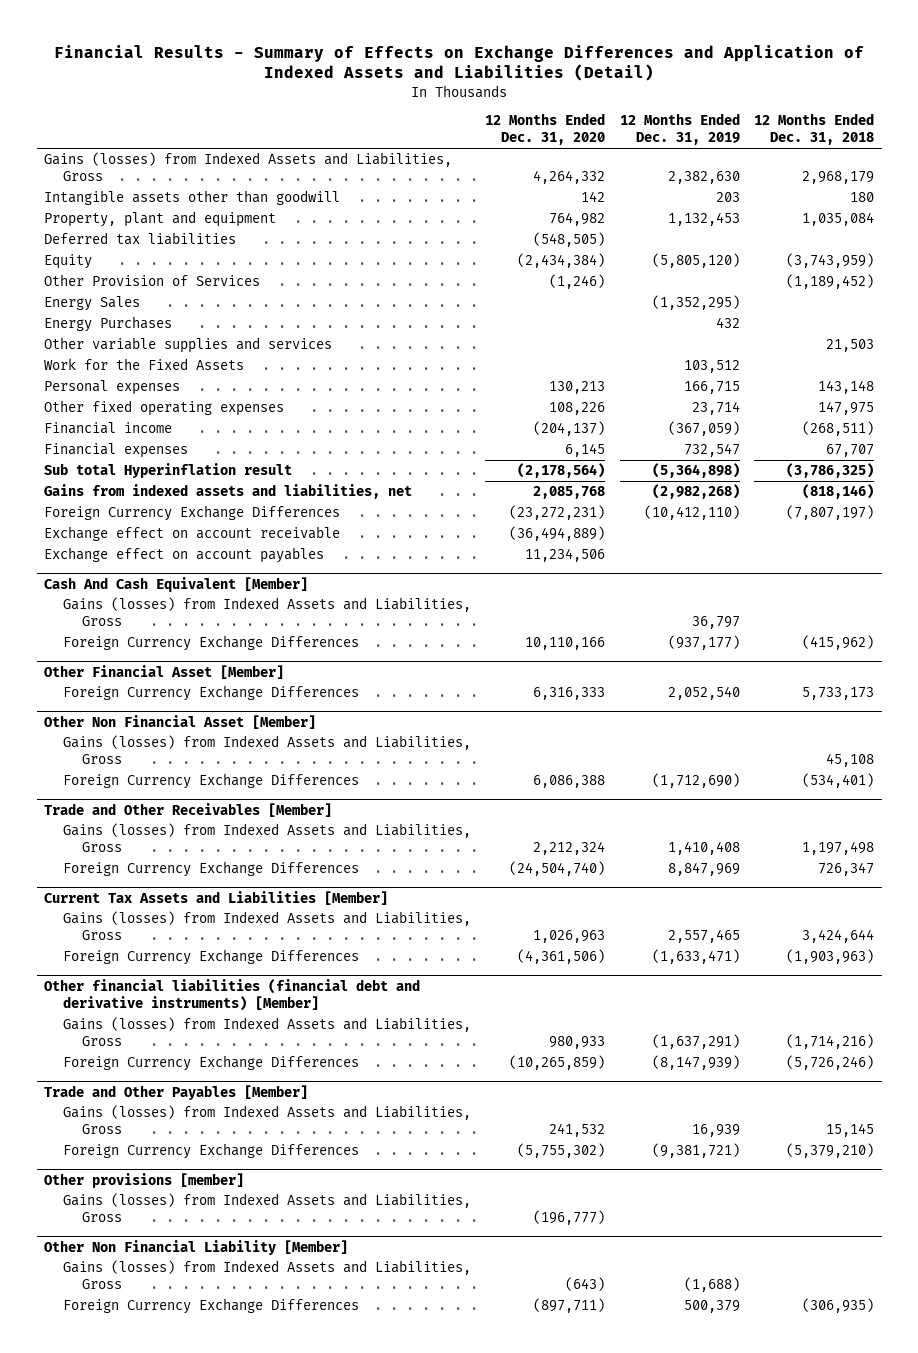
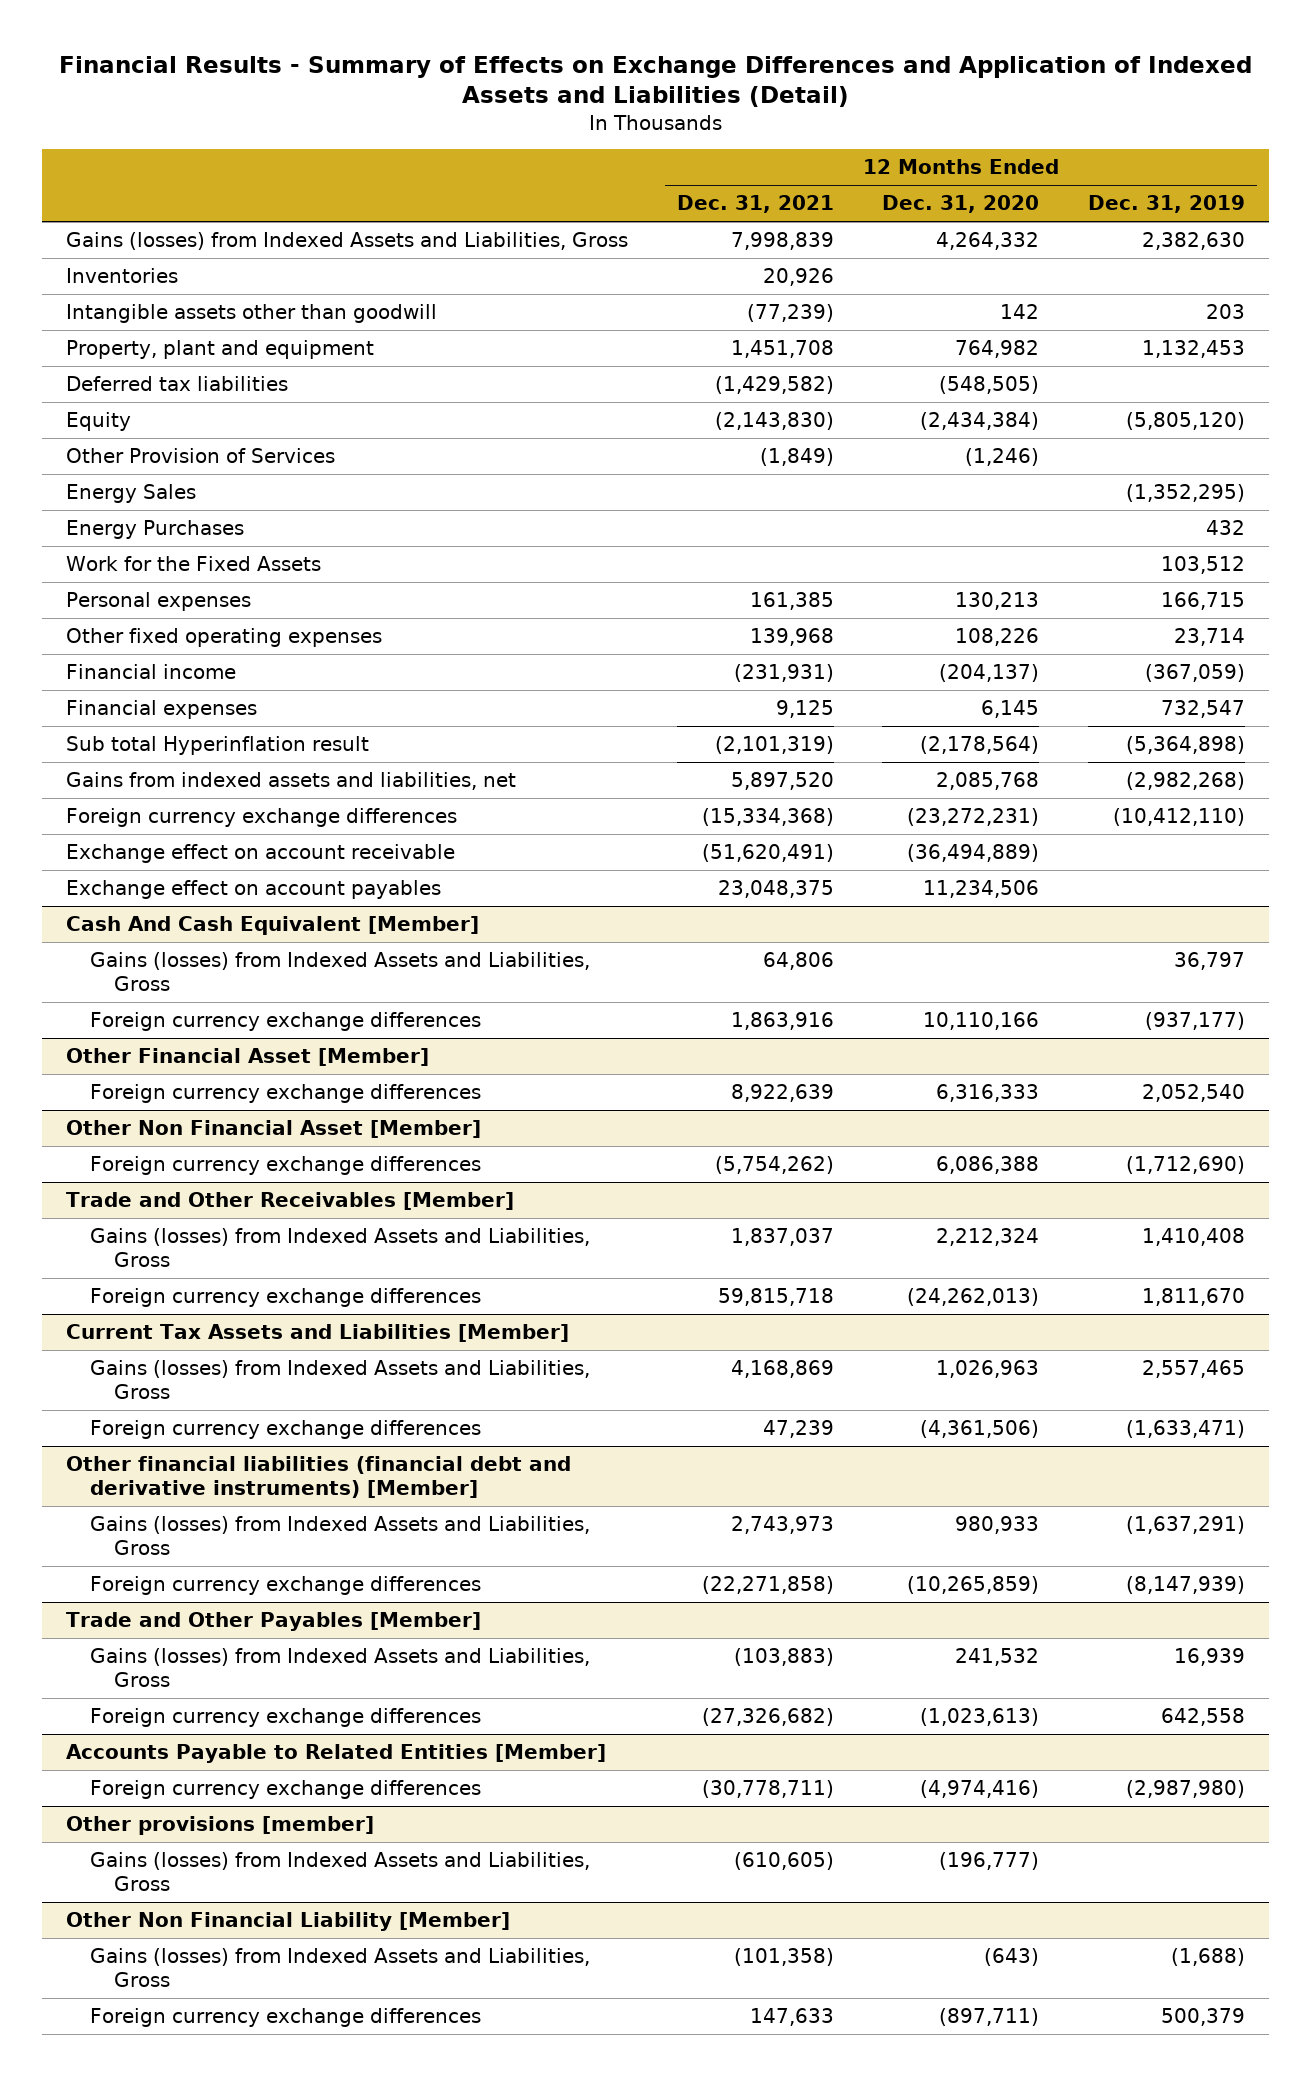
[754,113,875,146] 12 Months Ended Dec. 31, 2018 -> none
none -> [676,195,834,214] Dec. 31, 2021
none -> [66,268,179,284] Inventories
[43,337,332,354] Other variable supplies and services -> none
[43,505,340,522] Foreign Currency Exchange Differences -> [66,808,458,828] Foreign currency exchange differences
[62,635,359,652] Foreign Currency Exchange Differences -> [90,1012,482,1032] Foreign currency exchange differences
[62,685,359,702] Foreign Currency Exchange Differences -> [90,1084,482,1104] Foreign currency exchange differences
[62,735,471,765] Gains (losses) from Indexed Assets and Liabilities, Gross -> none
[62,773,359,790] Foreign Currency Exchange Differences -> [90,1156,482,1176] Foreign currency exchange differences
[62,861,359,878] Foreign Currency Exchange Differences -> [90,1288,482,1308] Foreign currency exchange differences
[509,861,606,877] (24,504,740) -> [907,1288,1040,1307] (24,262,013)
[667,862,740,877] 8,847,969 -> [1141,1288,1245,1307] 1,811,670
[62,949,359,966] Foreign Currency Exchange Differences -> [90,1420,482,1440] Foreign currency exchange differences
[62,1055,359,1072] Foreign Currency Exchange Differences -> [90,1576,482,1596] Foreign currency exchange differences
[62,1143,359,1160] Foreign Currency Exchange Differences -> [90,1708,482,1728] Foreign currency exchange differences
[517,1143,606,1159] (5,755,302) -> [920,1708,1040,1727] (1,023,613)
[651,1143,740,1159] (9,381,721) -> [1160,1708,1245,1727] 642,558
none -> [66,1744,607,1764] Accounts Payable to Related Entities [Member]
none -> [90,1780,482,1800] Foreign currency exchange differences
[62,1298,359,1315] Foreign Currency Exchange Differences -> [90,2008,482,2028] Foreign currency exchange differences

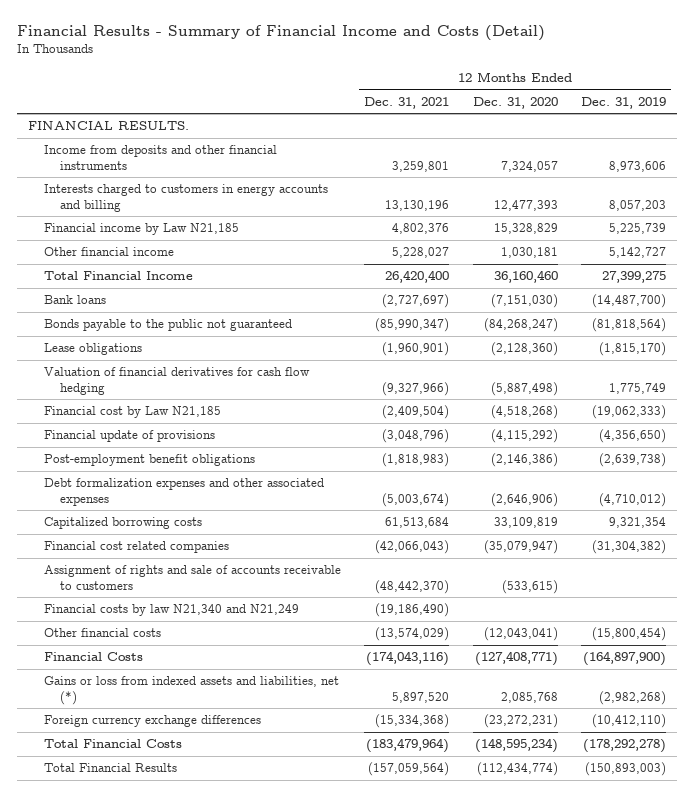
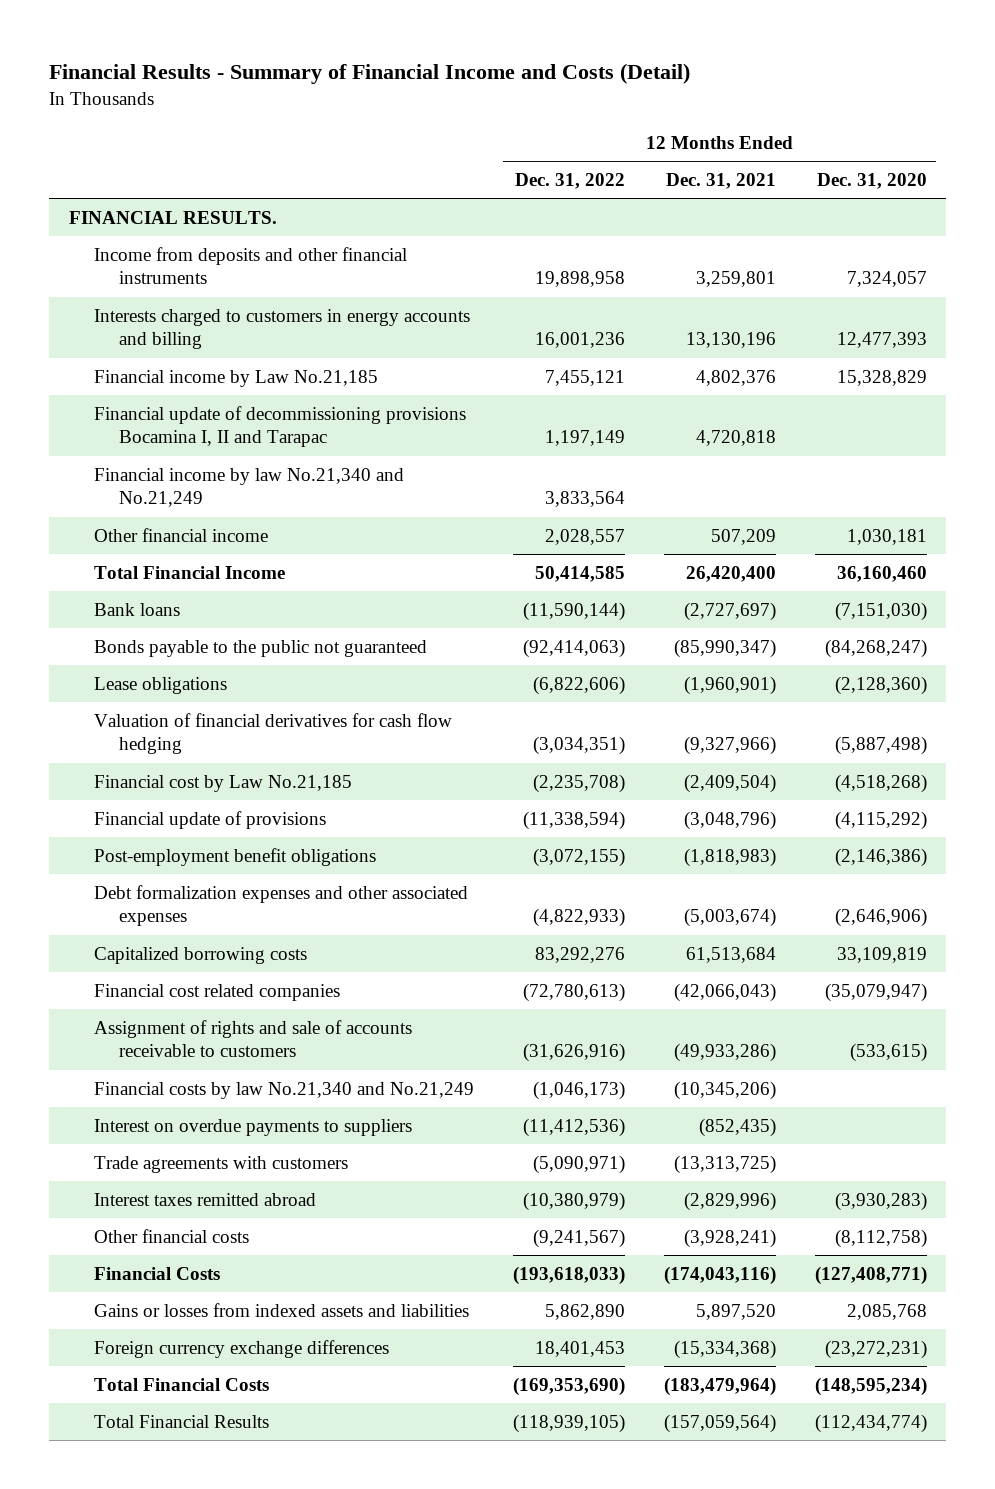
[580,96,666,109] Dec. 31, 2019 -> none
none -> [514,172,625,189] Dec. 31, 2022
[44,223,240,236] Financial income by Law N21,185 -> [93,369,378,387] Financial income by Law No.21,185
none -> [93,405,466,448] Financial update of decommissioning provisions Bocamina I, II and Tarapac
none -> [93,467,404,508] Financial income by law No.21,340 and No.21,249
[392,247,450,259] 5,228,027 -> [710,528,776,545] 507,209
[44,406,222,419] Financial cost by Law N21,185 -> [93,774,352,792] Financial cost by Law No.21,185
[375,580,450,595] (48,442,370) -> [673,1043,776,1063] (49,933,286)
[44,604,300,617] Financial costs by law N21,340 and N21,249 -> [93,1081,474,1099] Financial costs by law No.21,340 and No.21,249
[375,603,450,618] (19,186,490) -> [673,1080,776,1100] (10,345,206)
none -> [93,1118,412,1136] Interest on overdue payments to suppliers
none -> [93,1155,348,1173] Trade agreements with customers
none -> [93,1192,316,1206] Interest taxes remitted abroad
[375,627,450,642] (13,574,029) -> [683,1228,776,1248] (3,928,241)
[483,627,558,642] (12,043,041) -> [834,1228,927,1248] (8,112,758)
[44,676,340,706] Gains or loss from indexed assets and liabilities, net (*) -> [93,1302,469,1317] Gains or losses from indexed assets and liabilities

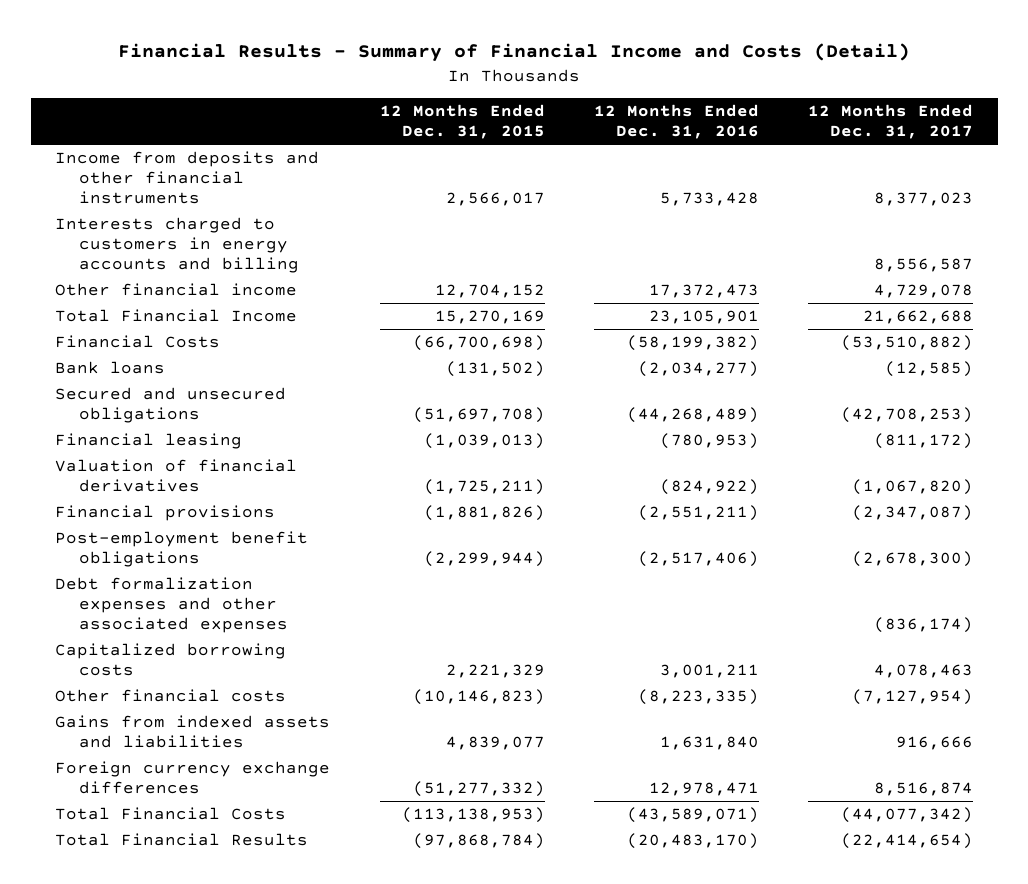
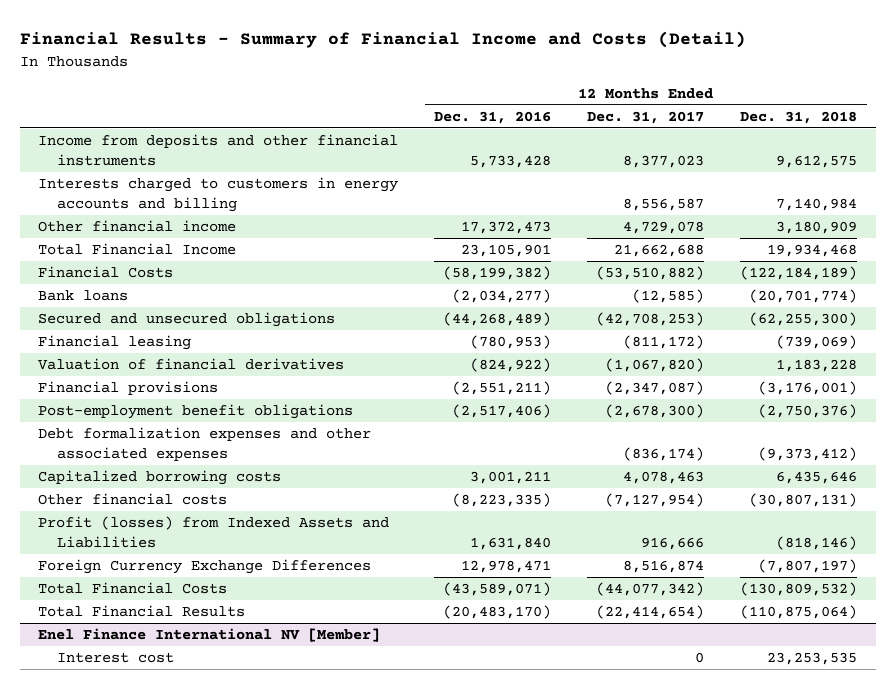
[379,104,545,140] 12 Months Ended Dec. 31, 2015 -> none
none -> [740,110,858,124] Dec. 31, 2018
[55,715,331,749] Gains from indexed assets and liabilities -> [38,516,390,548] Profit (losses) from Indexed Assets and Liabilities
[55,761,331,795] Foreign currency exchange differences -> [38,559,372,575] Foreign Currency Exchange Differences
none -> [38,628,381,643] Enel Finance International NV [Member]
none -> [56,652,174,664] Interest cost

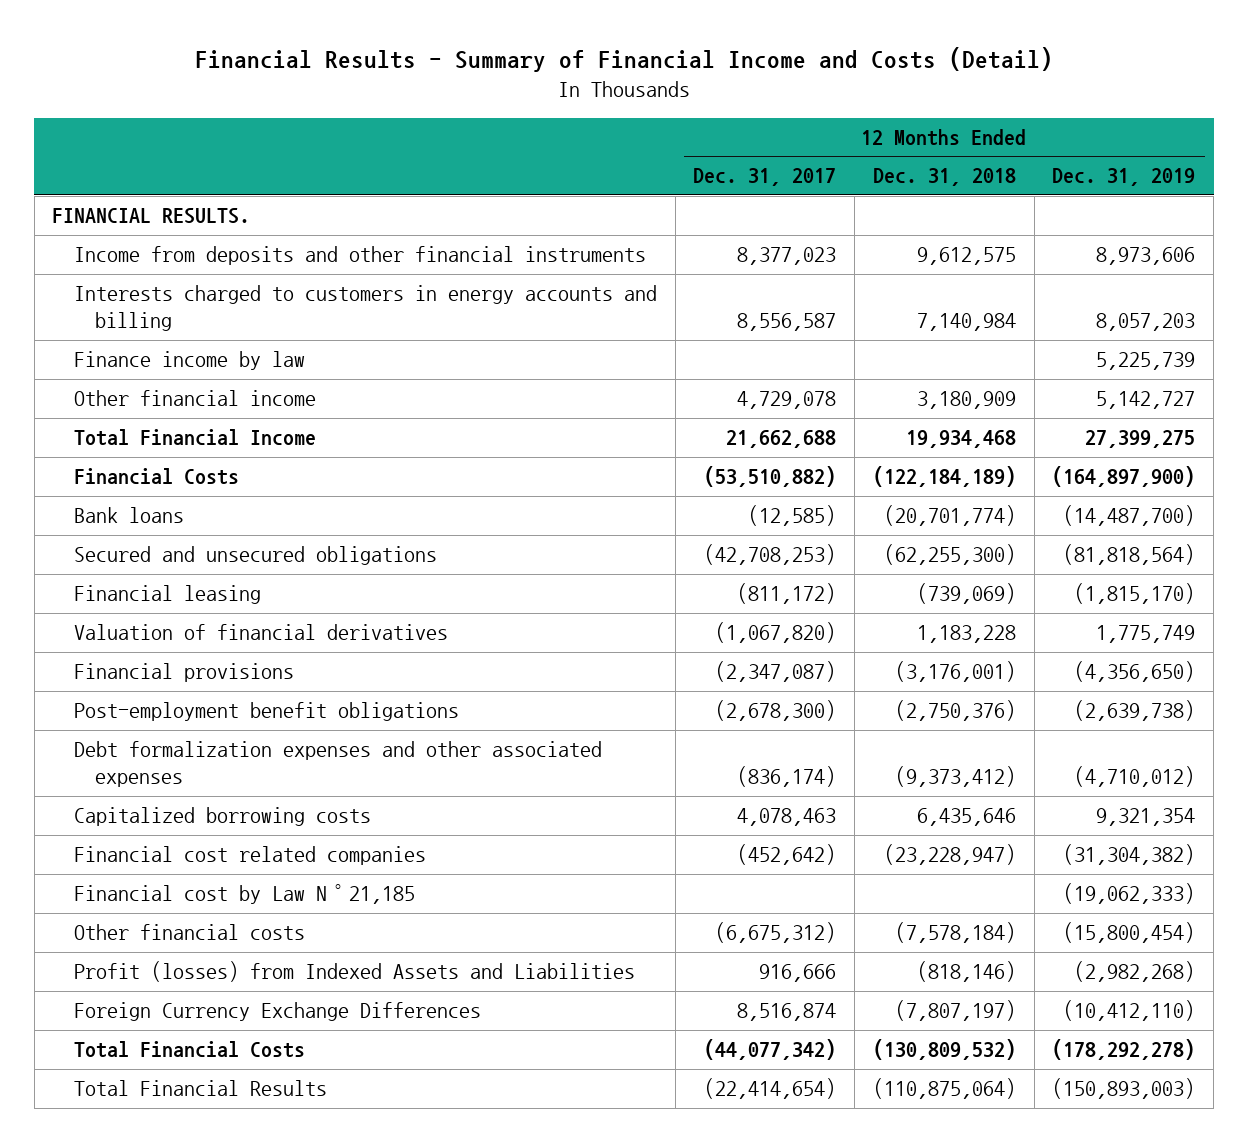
[434,110,552,124] Dec. 31, 2016 -> none
none -> [1052,168,1196,187] Dec. 31, 2019
none -> [52,208,251,225] FINANCIAL RESULTS.
none -> [73,351,305,371] Finance income by law
none -> [73,846,426,866] Financial cost related companies
none -> [73,884,415,905] Financial cost by Law N°21,185
[605,493,705,508] (7,127,954) -> [715,922,837,944] (6,675,312)
[749,493,858,508] (30,807,131) -> [894,922,1016,944] (7,578,184)
[38,628,381,643] Enel Finance International NV [Member] -> none
[56,652,174,664] Interest cost -> none

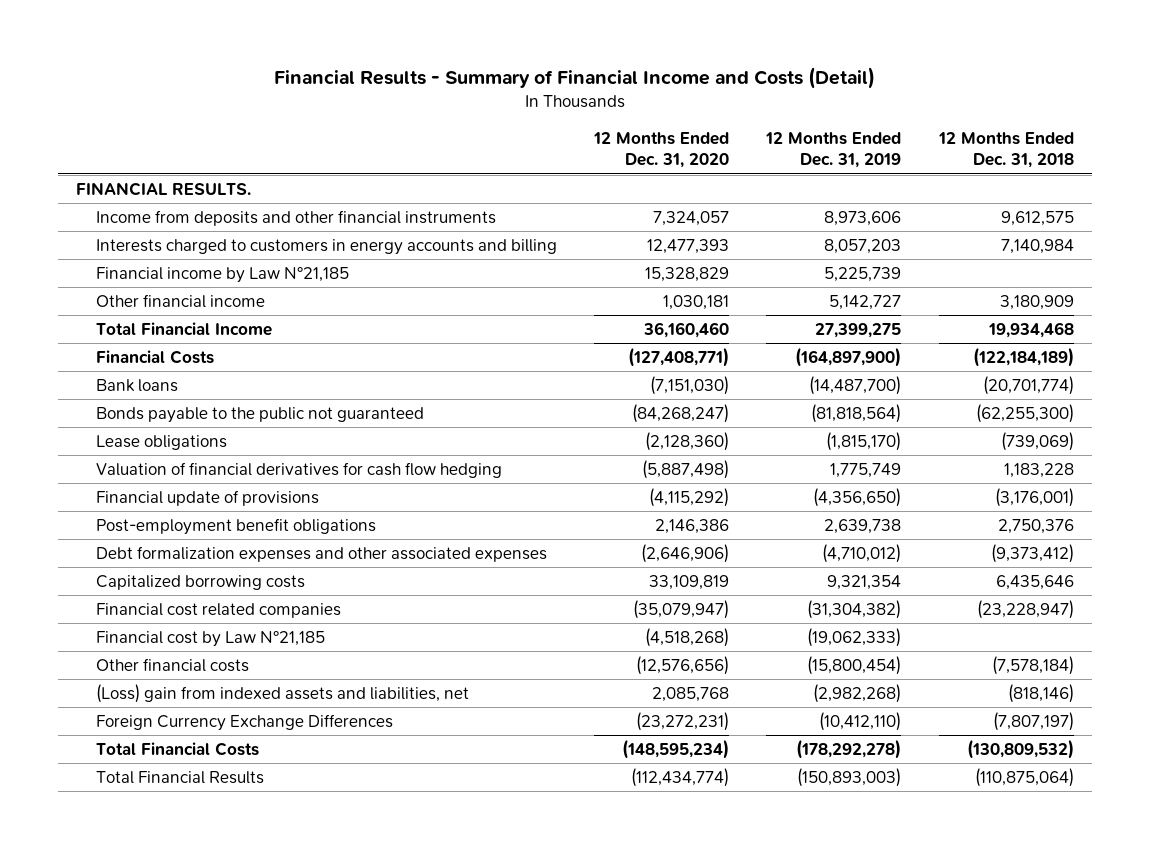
[693,168,837,187] Dec. 31, 2017 -> none
none -> [593,131,730,169] 12 Months Ended Dec. 31, 2020
[73,351,305,371] Finance income by law -> [95,266,349,283] Financial income by Law N°21,185
[73,546,437,566] Secured and unsecured obligations -> [95,406,424,423] Bonds payable to the public not guaranteed
[73,585,261,605] Financial leasing -> [95,434,227,450] Lease obligations
[73,624,448,641] Valuation of financial derivatives -> [95,461,502,478] Valuation of financial derivatives for cash flow hedging
[73,663,294,683] Financial provisions -> [95,489,319,506] Financial update of provisions
[894,700,1016,722] (2,750,376) -> [997,518,1074,534] 2,750,376
[1074,700,1196,722] (2,639,738) -> [824,518,902,534] 2,639,738
[73,961,635,983] Profit (losses) from Indexed Assets and Liabilities -> [95,683,469,703] (Loss) gain from indexed assets and liabilities, net

